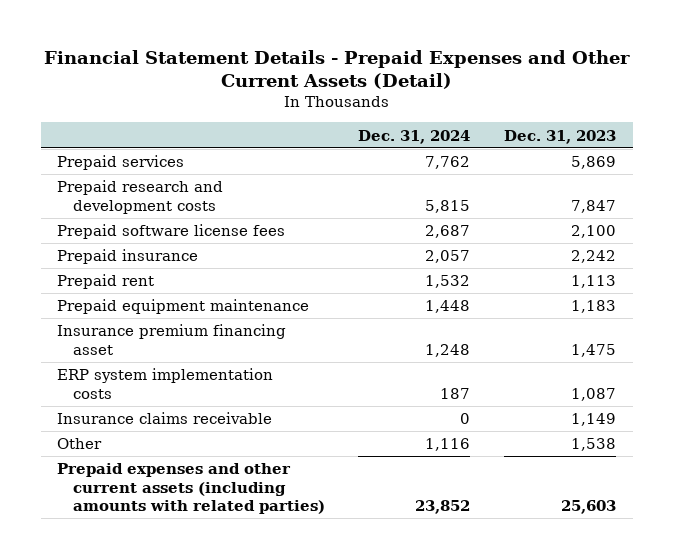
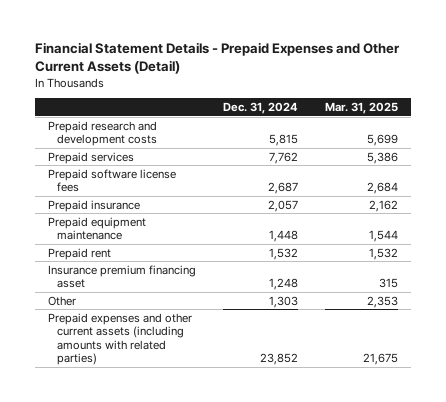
[504,129,617,144] Dec. 31, 2023 -> none
none -> [324,102,398,115] Mar. 31, 2025
[57,155,185,171] Prepaid services -> [48,151,135,164] Prepaid services
[57,274,155,290] Prepaid rent -> [48,247,112,260] Prepaid rent
[57,368,274,399] ERP system implementation costs -> none
[57,412,273,425] Insurance claims receivable -> none
[425,438,471,452] 1,116 -> [269,295,299,308] 1,303

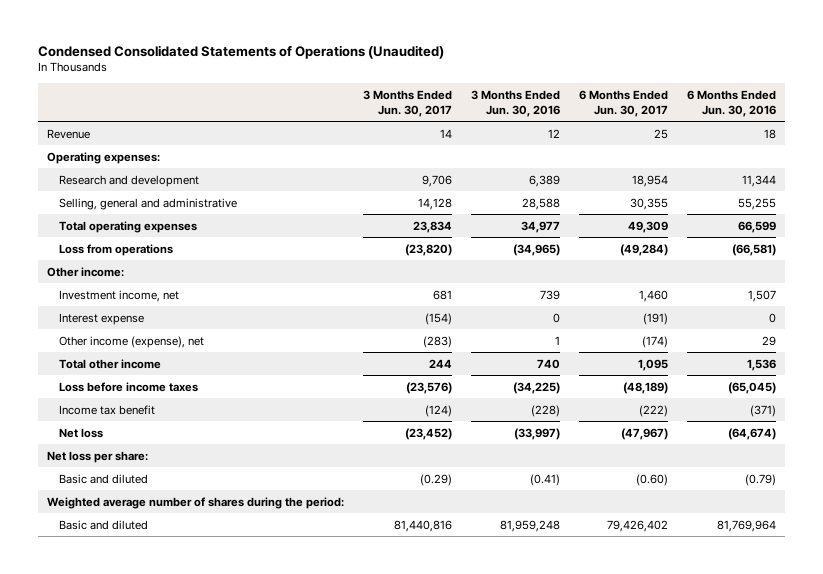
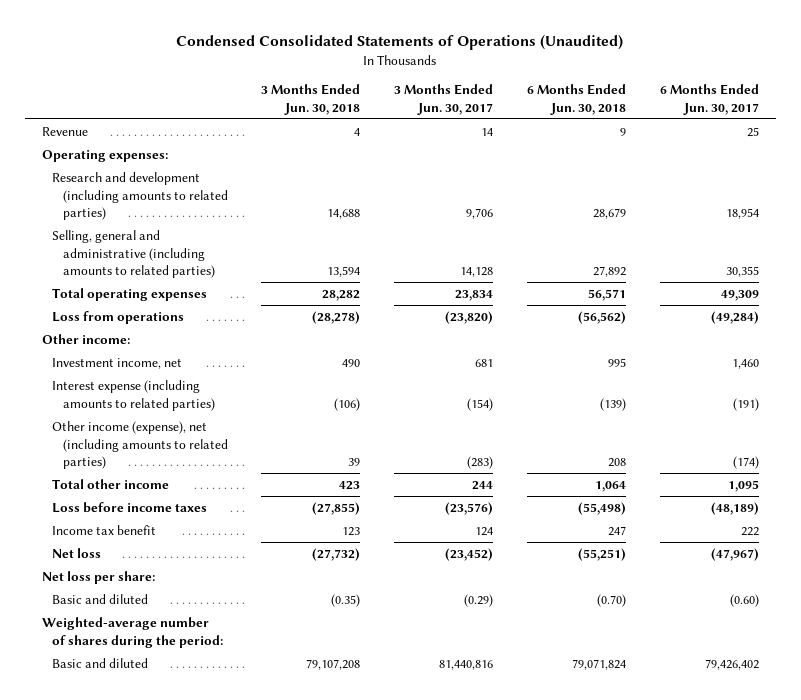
[471,89,561,117] 3 Months Ended Jun. 30, 2016 -> none
[686,89,776,117] 6 Months Ended Jun. 30, 2016 -> none
none -> [261,84,361,115] 3 Months Ended Jun. 30, 2018
none -> [527,84,627,115] 6 Months Ended Jun. 30, 2018
[58,174,199,187] Research and development -> [52,172,228,221] Research and development (including amounts to related parties)
[58,197,237,210] Selling, general and administrative -> [52,230,215,279] Selling, general and administrative (including amounts to related parties)
[58,312,144,325] Interest expense -> [52,380,215,411] Interest expense (including amounts to related parties)
[58,335,204,348] Other income (expense), net -> [52,421,228,470] Other income (expense), net (including amounts to related parties)
[425,404,453,417] (124) -> [475,527,494,537] 124
[638,404,668,417] (222) -> [740,527,759,537] 222
[47,496,345,509] Weighted average number of shares during the period: -> [41,617,224,648] Weighted-average number of shares during the period:

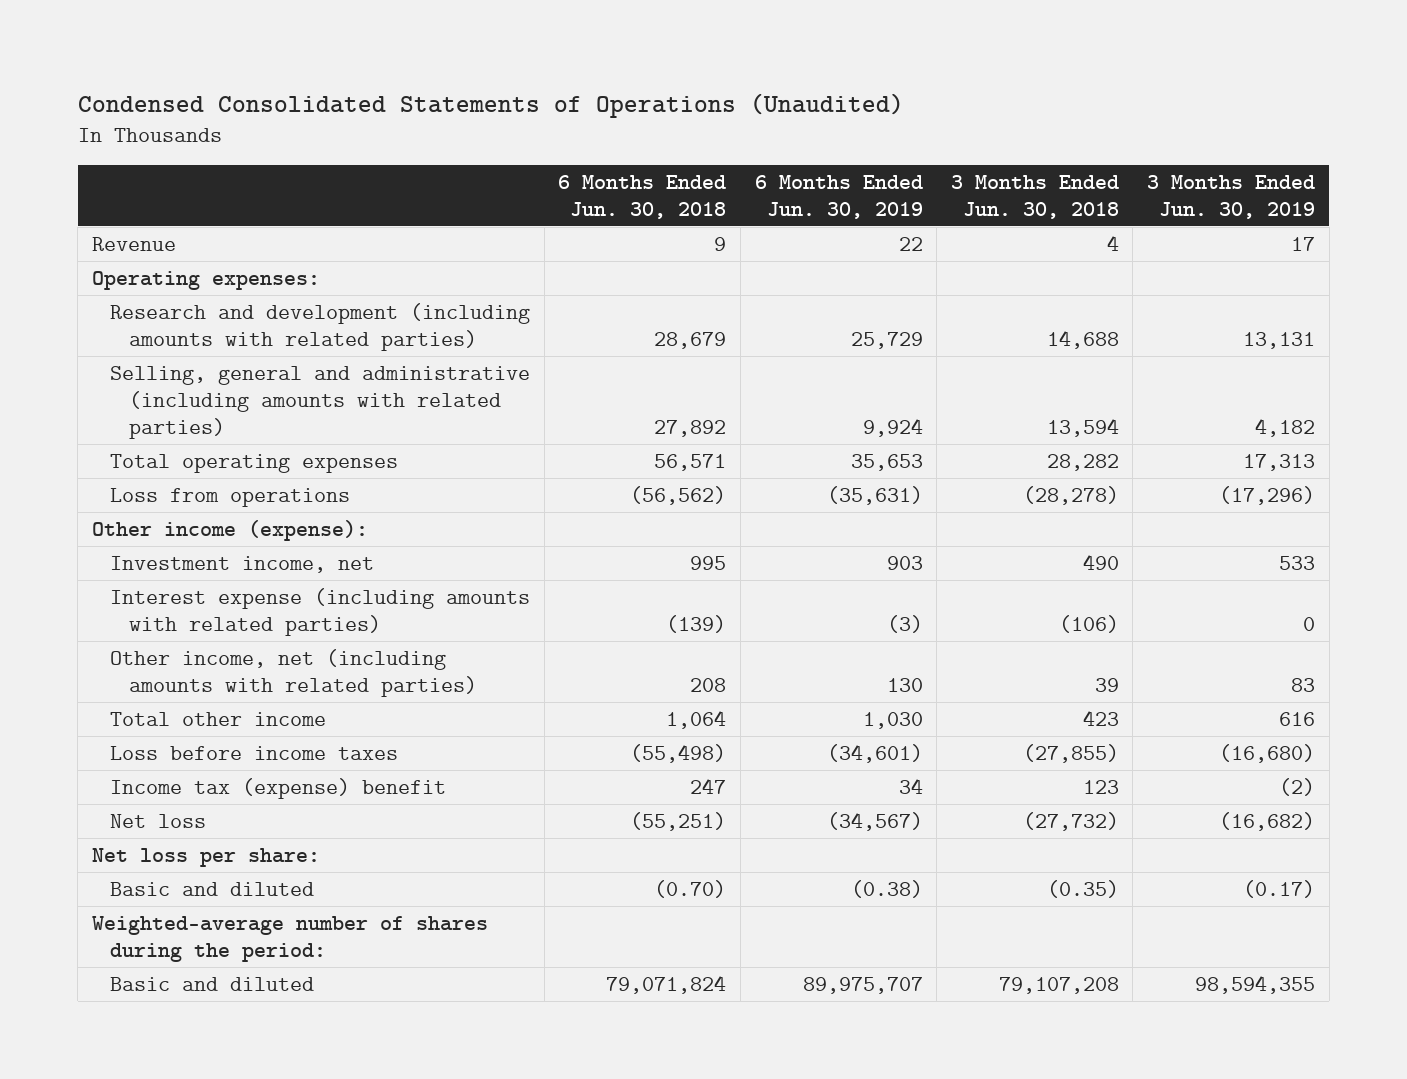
[394,84,494,115] 3 Months Ended Jun. 30, 2017 -> none
[659,84,759,115] 6 Months Ended Jun. 30, 2017 -> none
none -> [754,174,923,219] 6 Months Ended Jun. 30, 2019
none -> [1147,174,1316,219] 3 Months Ended Jun. 30, 2019
[52,172,228,221] Research and development (including amounts to related parties) -> [110,302,531,352] Research and development (including amounts with related parties)
[52,230,215,279] Selling, general and administrative (including amounts to related parties) -> [110,365,531,440] Selling, general and administrative (including amounts with related parties)
[41,334,130,345] Other income: -> [91,519,368,541] Other income (expense):
[52,380,215,411] Interest expense (including amounts to related parties) -> [110,587,531,637] Interest expense (including amounts with related parties)
[52,421,228,470] Other income (expense), net (including amounts to related parties) -> [110,648,477,698] Other income, net (including amounts with related parties)
[52,525,157,536] Income tax benefit -> [110,777,447,799] Income tax (expense) benefit

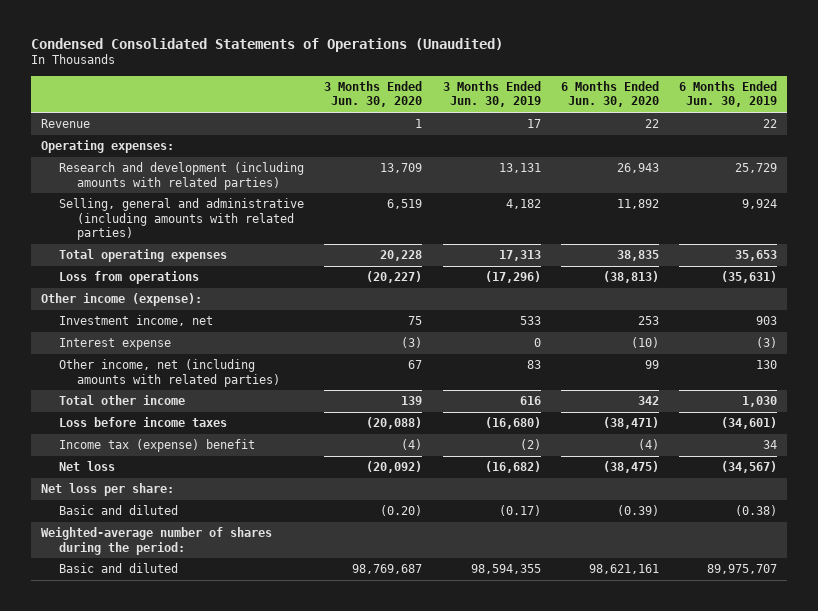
[558,174,727,219] 6 Months Ended Jun. 30, 2018 -> none
[950,174,1119,219] 3 Months Ended Jun. 30, 2018 -> none
none -> [324,80,423,108] 3 Months Ended Jun. 30, 2020
none -> [560,80,659,108] 6 Months Ended Jun. 30, 2020
[110,587,531,637] Interest expense (including amounts with related parties) -> [58,338,171,351] Interest expense

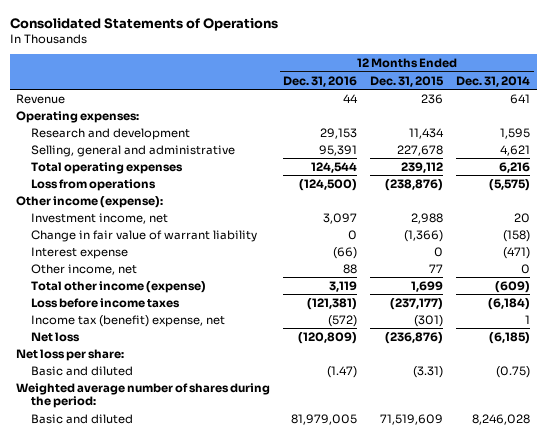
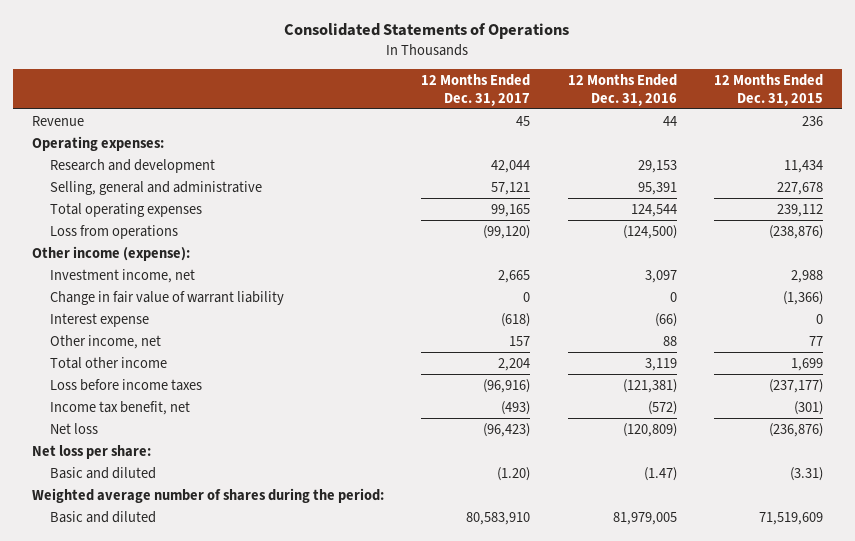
[456,75,531,87] Dec. 31, 2014 -> none
none -> [421,73,531,106] 12 Months Ended Dec. 31, 2017
[30,280,206,293] Total other income (expense) -> [50,356,168,369] Total other income
[30,314,225,327] Income tax (benefit) expense, net -> [50,400,191,415] Income tax benefit, net

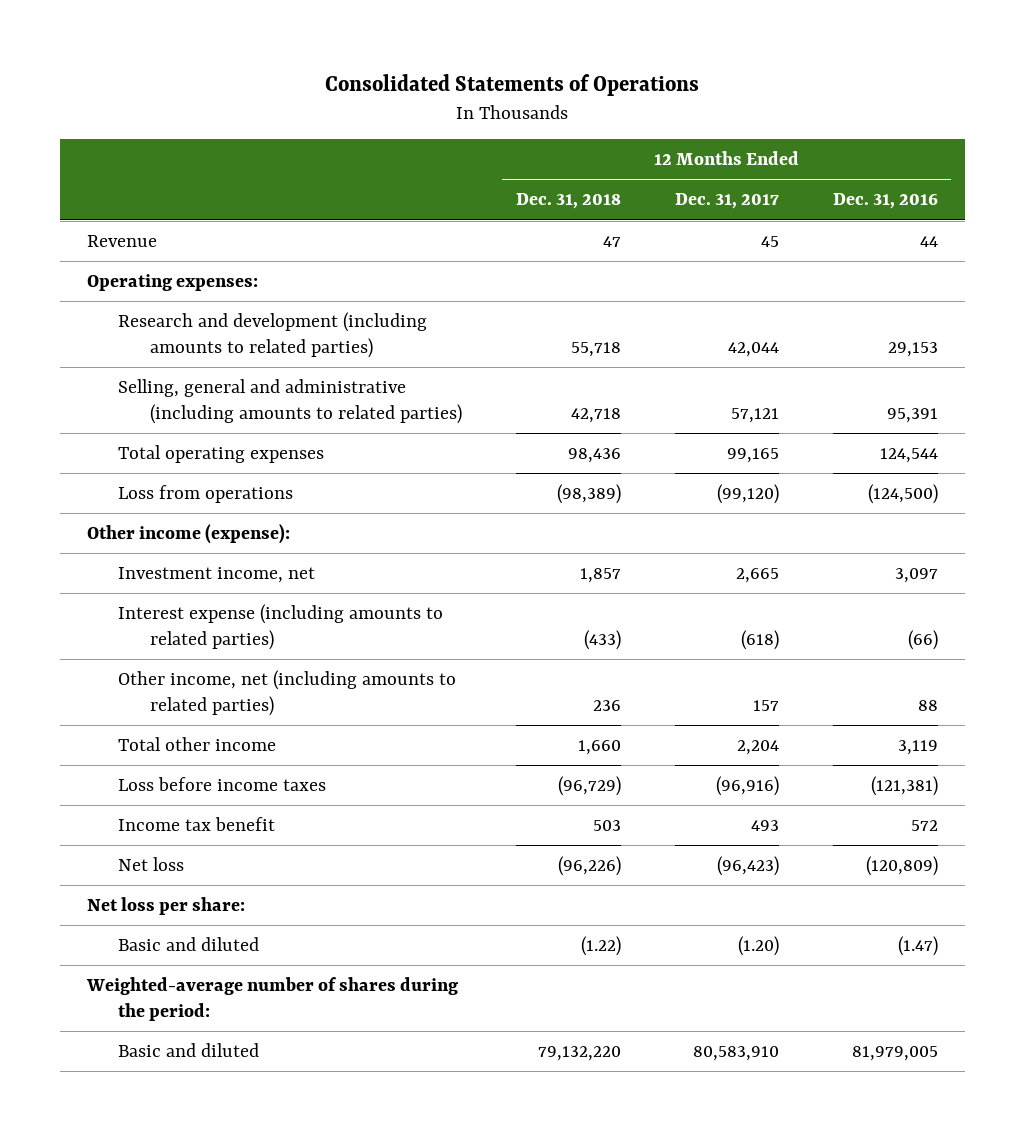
[714,73,824,106] 12 Months Ended Dec. 31, 2015 -> none
none -> [515,193,621,210] Dec. 31, 2018
[50,158,216,173] Research and development -> [118,311,428,358] Research and development (including amounts to related parties)
[50,180,263,195] Selling, general and administrative -> [118,378,462,424] Selling, general and administrative (including amounts to related parties)
[50,290,285,305] Change in fair value of warrant liability -> none
[50,312,150,327] Interest expense -> [118,603,444,650] Interest expense (including amounts to related parties)
[50,334,162,349] Other income, net -> [118,669,457,716] Other income, net (including amounts to related parties)
[50,400,191,415] Income tax benefit, net -> [118,816,276,831] Income tax benefit
[501,400,531,415] (493) -> [750,819,779,831] 493
[647,400,677,415] (572) -> [910,819,938,831] 572
[31,487,384,503] Weighted average number of shares during the period: -> [85,976,458,1021] Weighted-average number of shares during the period:

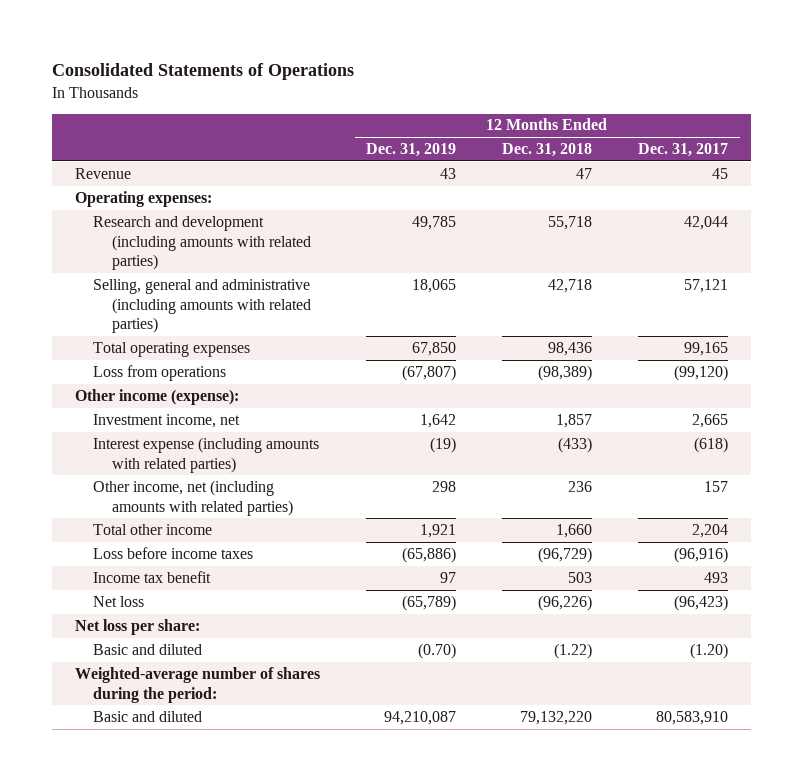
[832,193,938,210] Dec. 31, 2016 -> none
none -> [366,143,457,158] Dec. 31, 2019
[118,311,428,358] Research and development (including amounts to related parties) -> [93,215,311,271] Research and development (including amounts with related parties)
[118,378,462,424] Selling, general and administrative (including amounts to related parties) -> [93,278,311,334] Selling, general and administrative (including amounts with related parties)
[118,603,444,650] Interest expense (including amounts to related parties) -> [93,436,320,473] Interest expense (including amounts with related parties)
[118,669,457,716] Other income, net (including amounts to related parties) -> [93,479,293,516] Other income, net (including amounts with related parties)

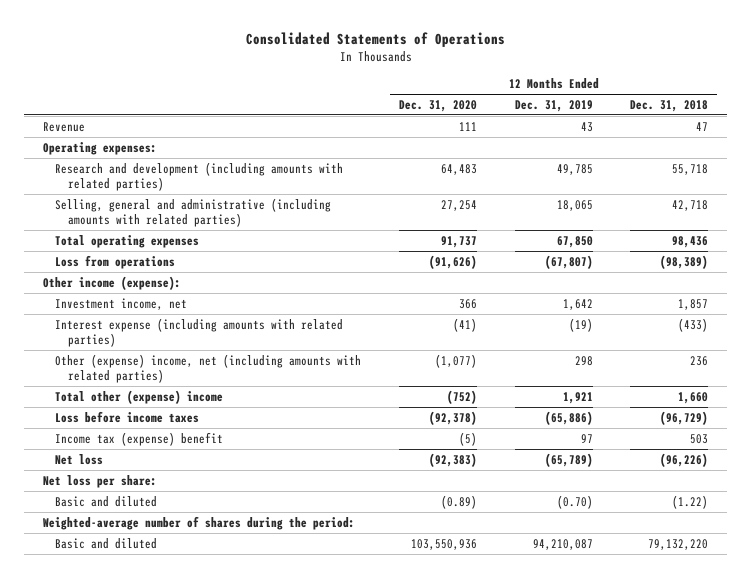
[638,143,729,158] Dec. 31, 2017 -> none
none -> [398,99,477,112] Dec. 31, 2020
[93,479,293,516] Other income, net (including amounts with related parties) -> [55,353,362,383] Other (expense) income, net (including amounts with related parties)
[93,523,213,535] Total other income -> [55,389,224,404] Total other (expense) income
[93,570,212,583] Income tax benefit -> [55,431,224,446] Income tax (expense) benefit

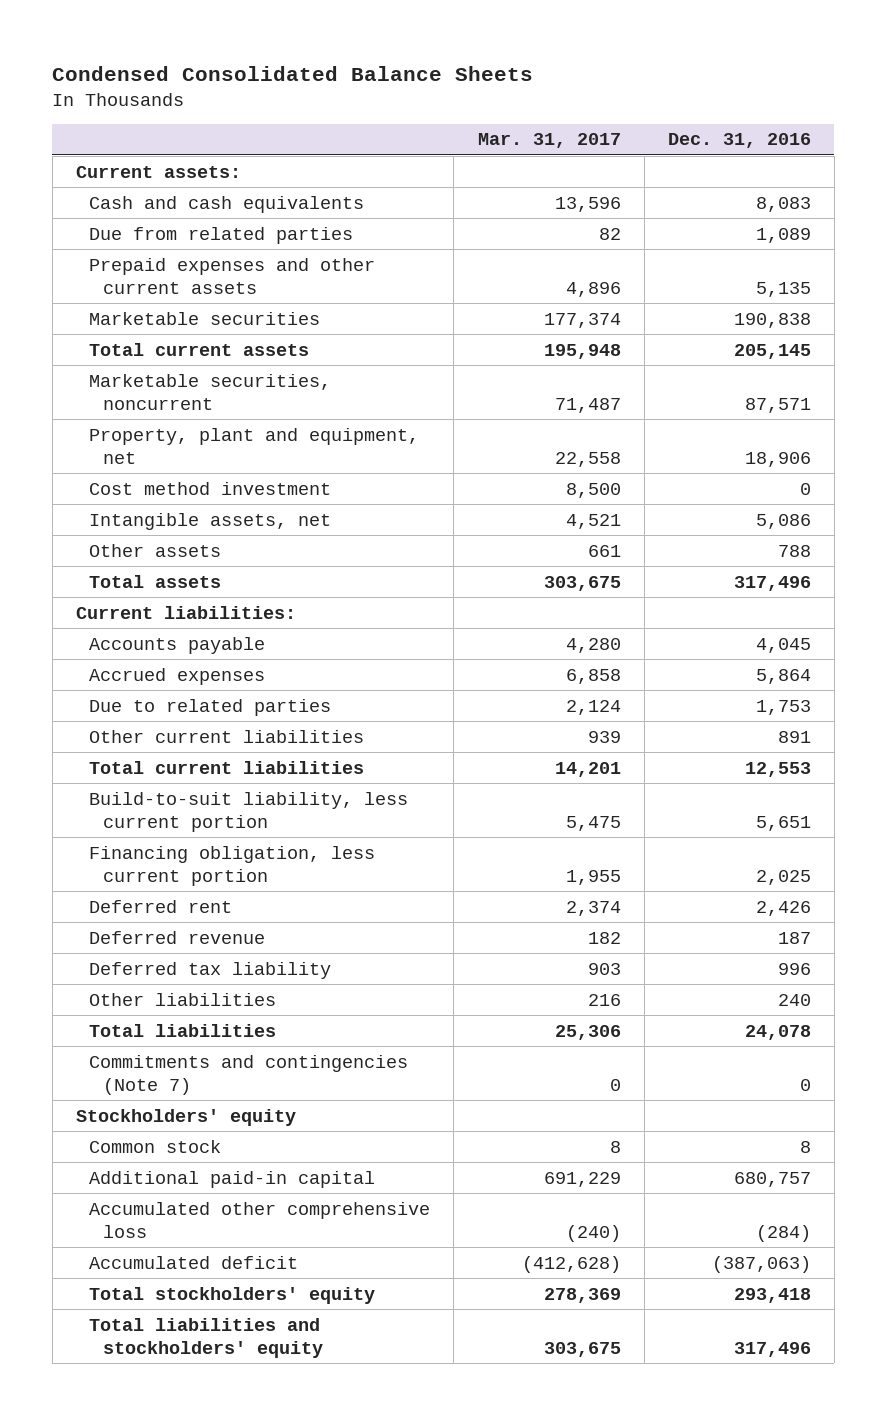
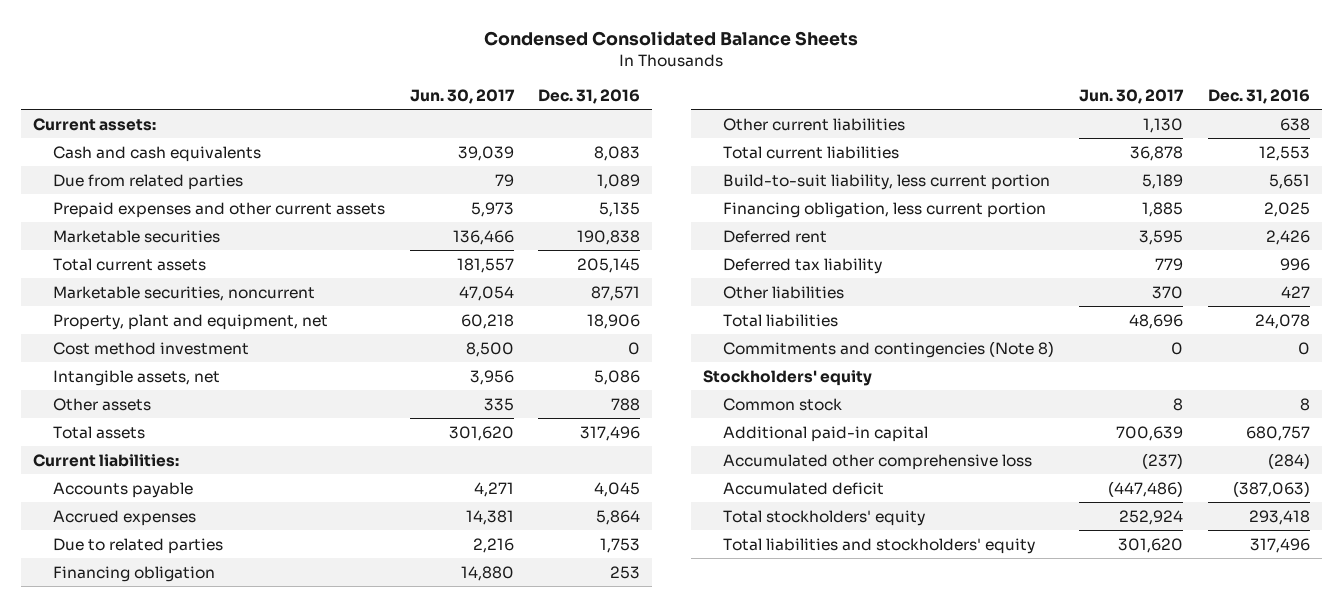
[477,133,621,149] Mar. 31, 2017 -> none
none -> [409,88,515,104] Jun. 30, 2017
none -> [53,565,216,582] Financing obligation
[777,730,811,743] 891 -> [1279,117,1310,131] 638
[89,930,266,944] Deferred revenue -> none
[777,993,811,1006] 240 -> [1280,285,1310,298] 427
[89,1054,409,1095] Commitments and contingencies (Note 7) -> [722,340,1054,358] Commitments and contingencies (Note 8)

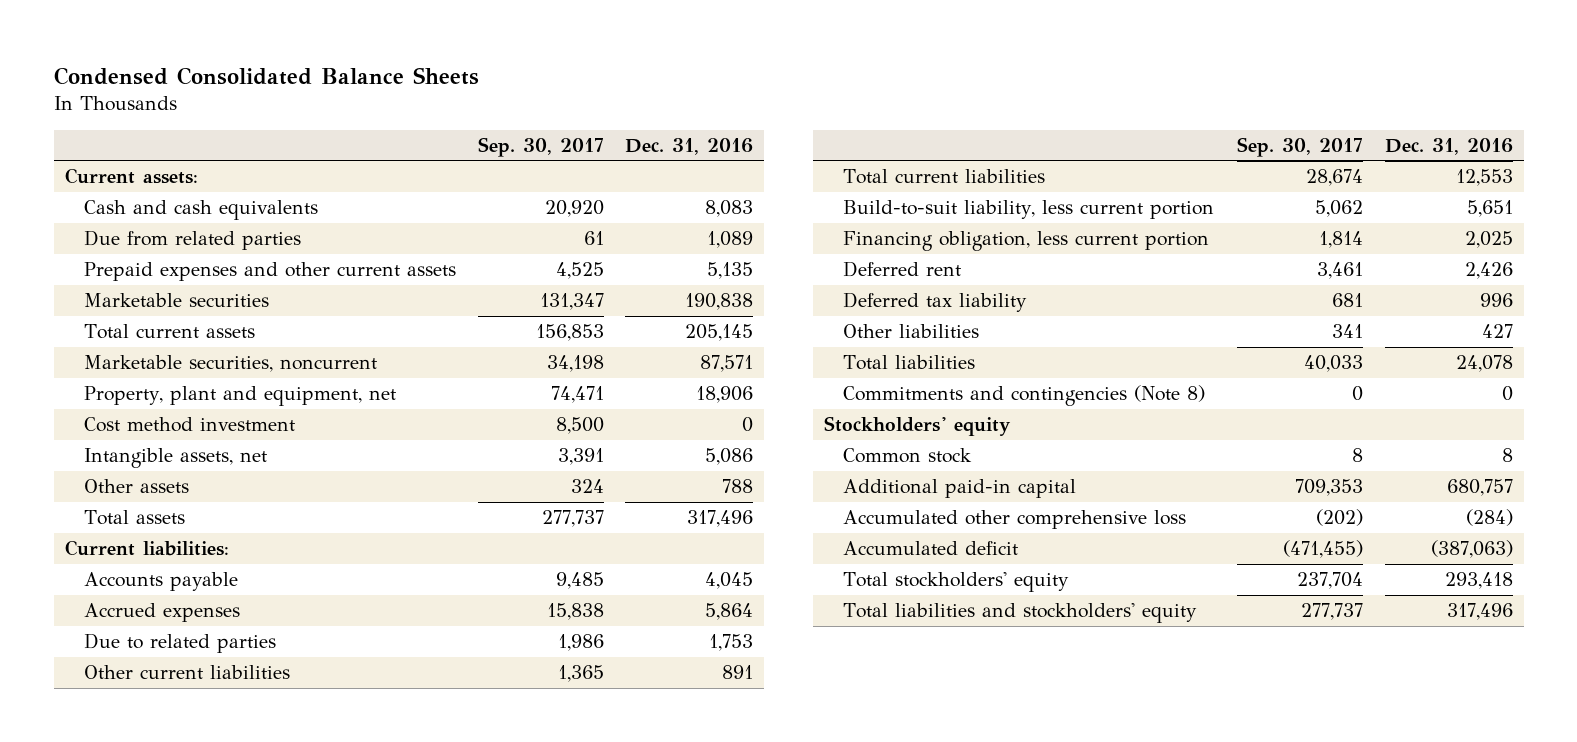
[409,88,515,104] Jun. 30, 2017 -> none
none -> [477,136,604,157] Sep. 30, 2017
[53,565,216,582] Financing obligation -> none
[1279,117,1310,131] 638 -> [722,665,754,680] 891

